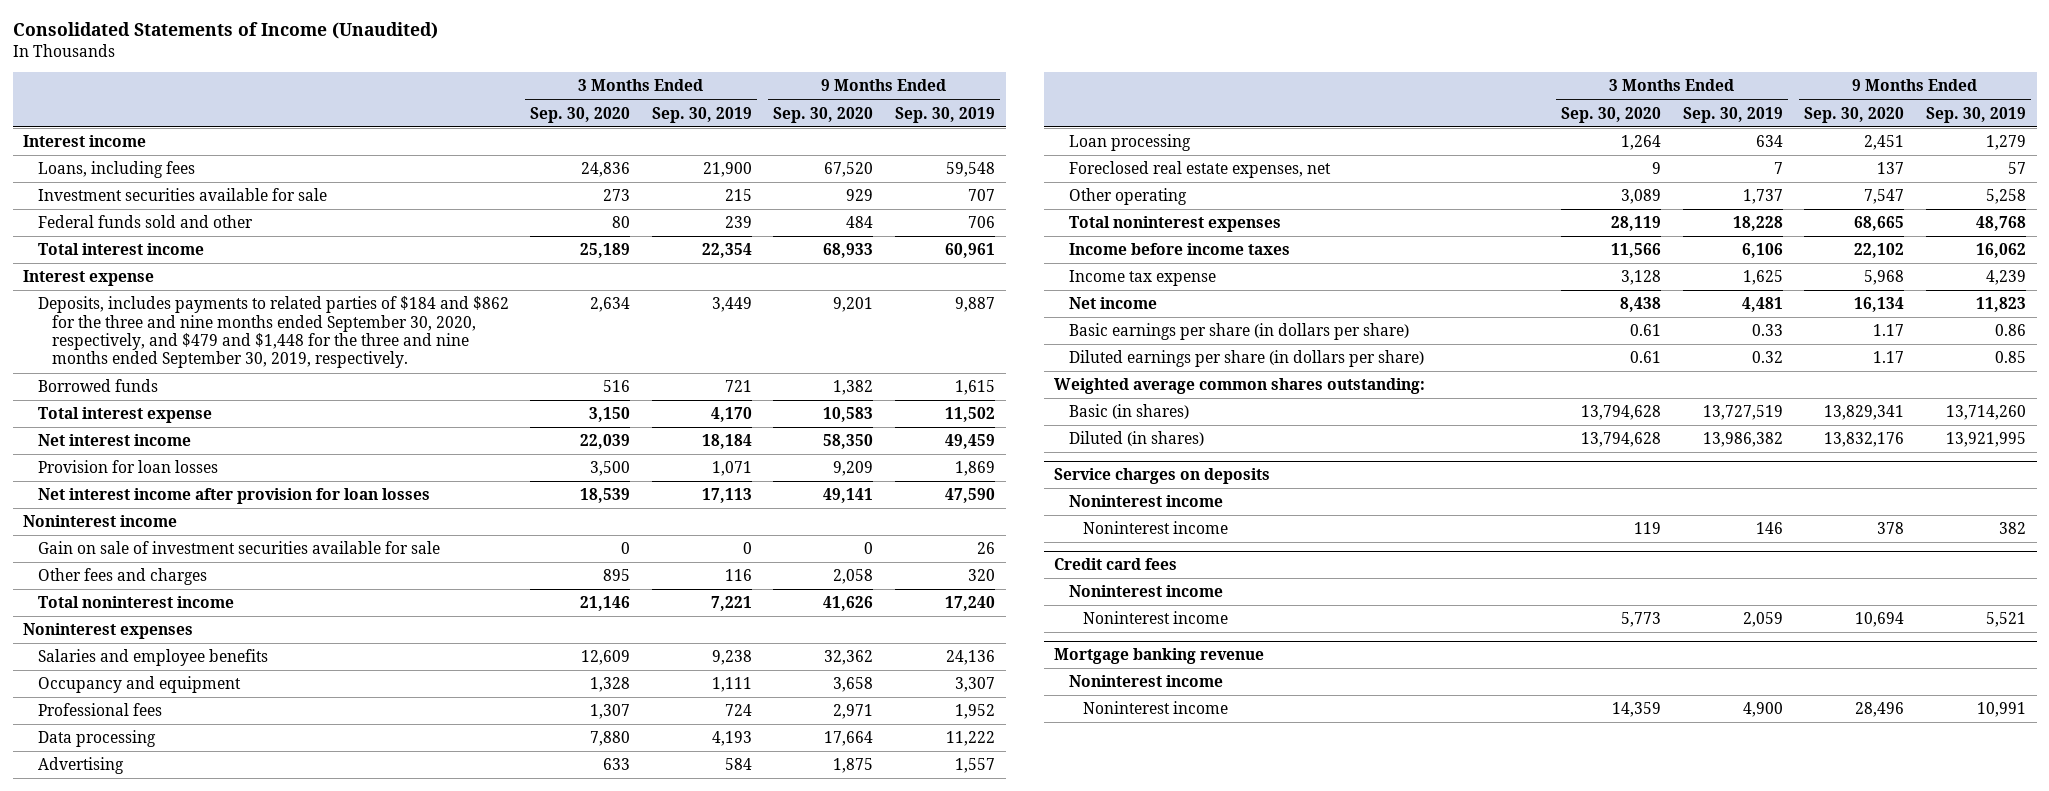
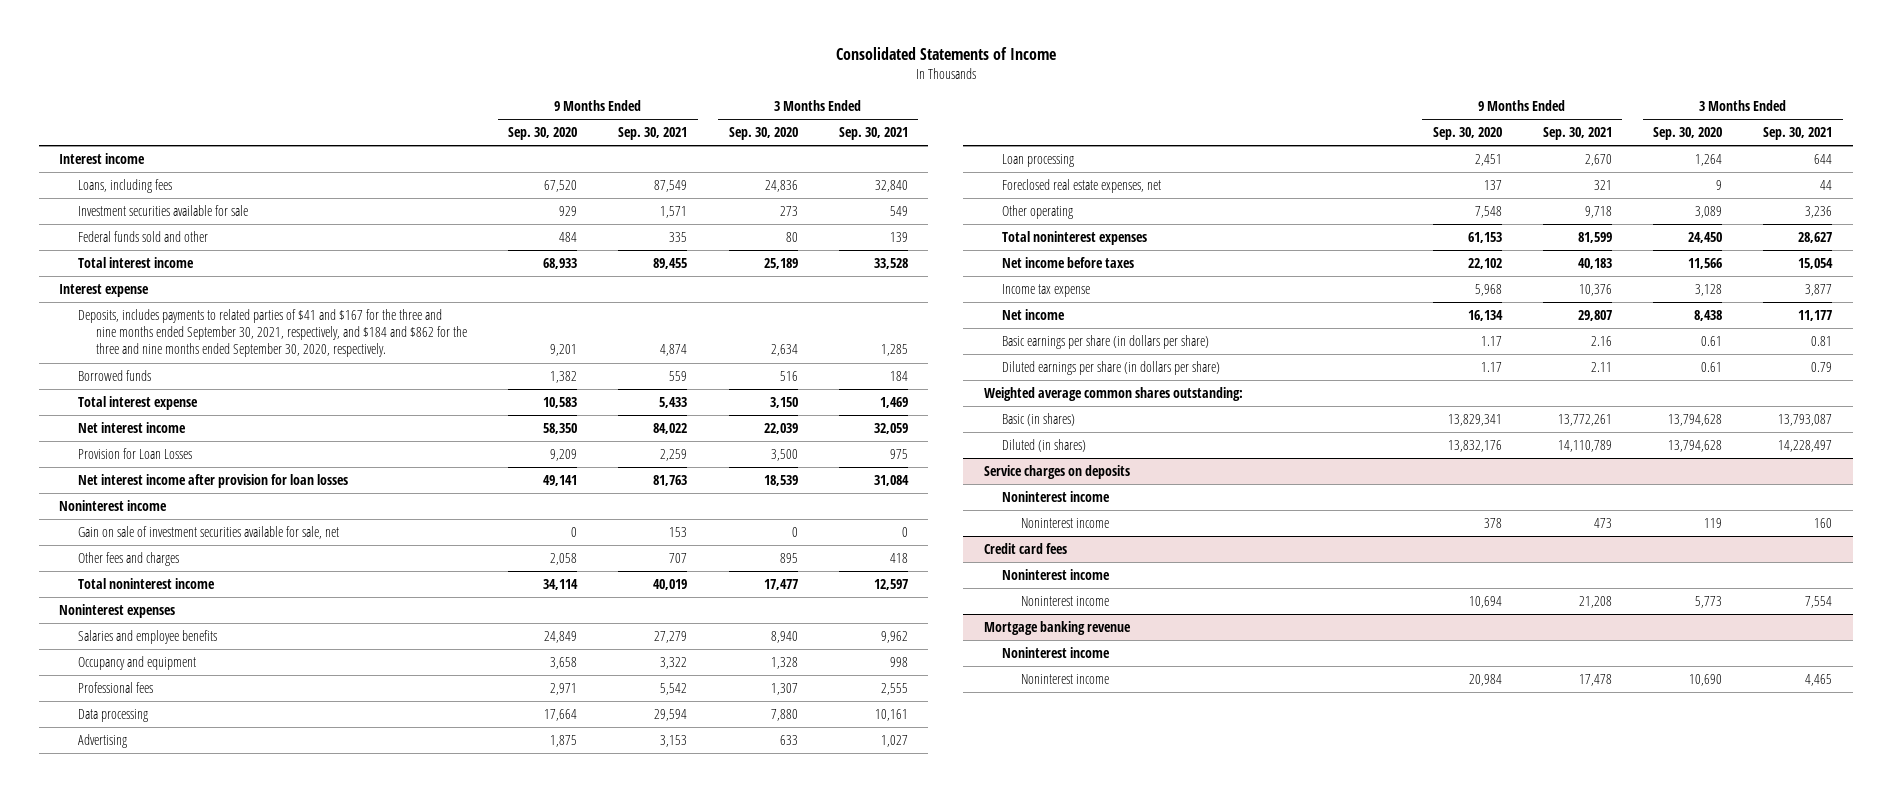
[12,22,438,40] Consolidated Statements of Income (Unaudited) -> [835,47,1056,61] Consolidated Statements of Income
[651,106,752,123] Sep. 30, 2019 -> none
[894,106,995,123] Sep. 30, 2019 -> none
none -> [618,127,688,141] Sep. 30, 2021
none -> [838,127,908,141] Sep. 30, 2021
[37,296,509,369] Deposits, includes payments to related parties of $184 and $862 for the three and nine months ended September 30, 2020, respectively, and $479 and $1,448 for the three and nine months ended September 30, 2019, respectively. -> [77,309,467,358] Deposits, includes payments to related parties of $41 and $167 for the three and nine months ended September 30, 2021, respectively, and $184 and $862 for the three and nine months ended September 30, 2020, respectively.
[37,460,218,474] Provision for loan losses -> [77,448,192,460] Provision for Loan Losses
[37,541,440,555] Gain on sale of investment securities available for sale -> [77,526,339,540] Gain on sale of investment securities available for sale, net
[580,596,631,612] 21,146 -> [763,579,798,591] 17,477
[823,596,874,612] 41,626 -> [543,579,579,591] 34,114
[581,650,631,666] 12,609 -> [770,631,798,644] 8,940
[824,650,874,666] 32,362 -> [544,631,578,644] 24,849
[1864,189,1905,205] 7,547 -> [1474,206,1502,219] 7,548
[1611,216,1662,232] 28,119 -> [1688,232,1723,244] 24,450
[1854,216,1905,232] 68,665 -> [1467,232,1502,244] 61,153
[1068,243,1290,256] Income before income taxes -> [1002,257,1135,269] Net income before taxes
[1612,702,1662,718] 14,359 -> [1689,674,1723,687] 10,690
[1855,702,1905,718] 28,496 -> [1468,674,1502,687] 20,984

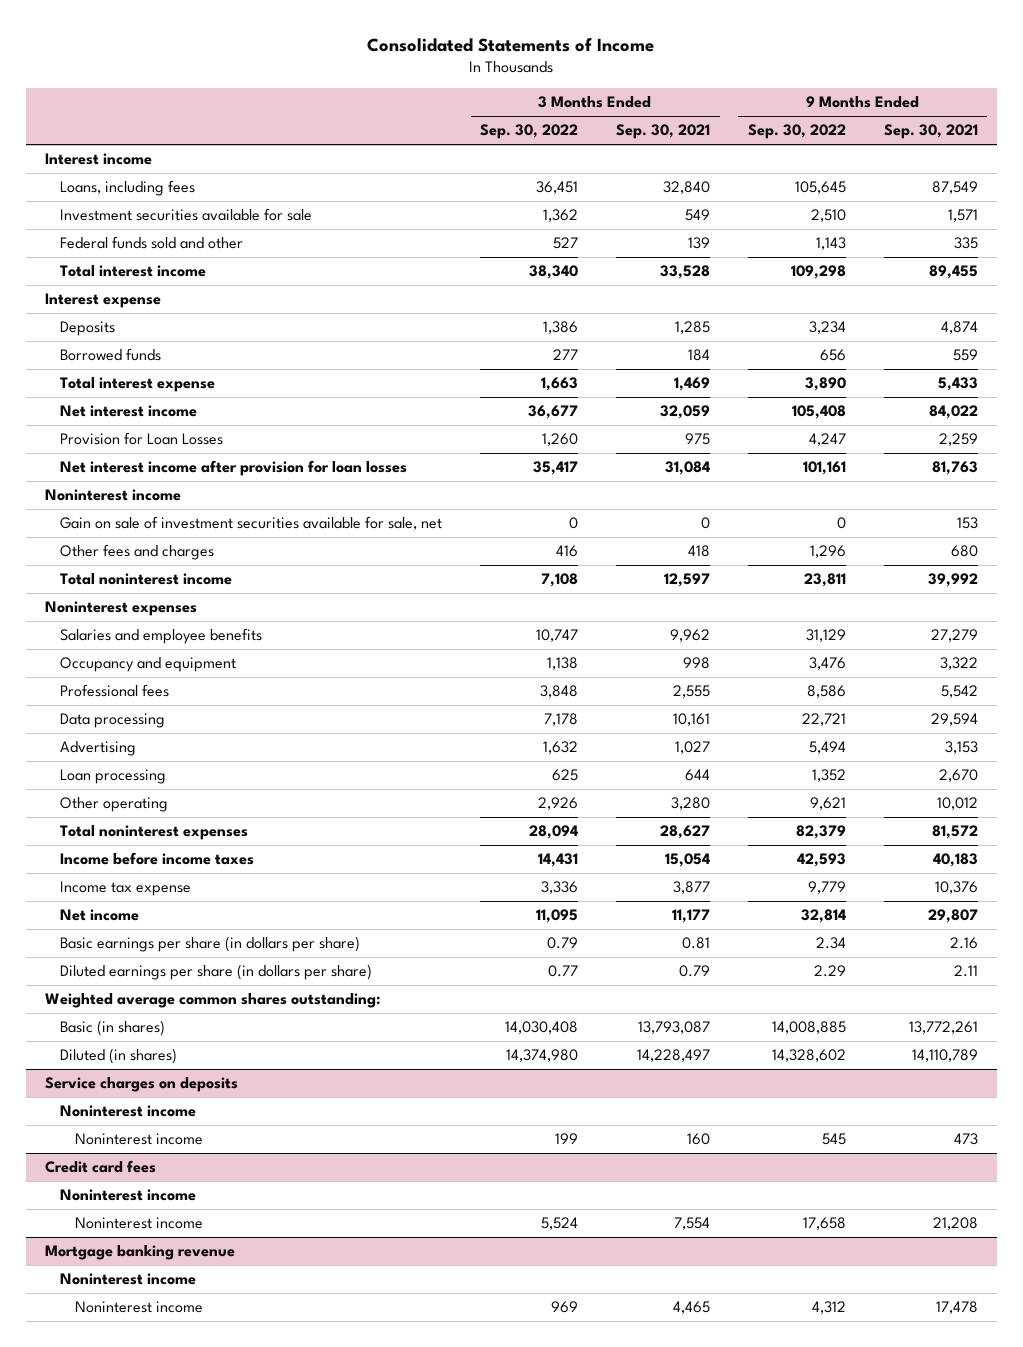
[508,127,578,141] Sep. 30, 2020 -> none
[728,127,798,141] Sep. 30, 2020 -> none
none -> [480,124,579,140] Sep. 30, 2022
none -> [747,124,846,140] Sep. 30, 2022
[77,309,467,358] Deposits, includes payments to related parties of $41 and $167 for the three and nine months ended September 30, 2021, respectively, and $184 and $862 for the three and nine months ended September 30, 2020, respectively. -> [60,321,116,337] Deposits
[669,553,688,564] 707 -> [950,545,978,558] 680
[653,579,688,591] 40,019 -> [927,573,978,588] 39,992
[1002,179,1162,194] Foreclosed real estate expenses, net -> none
[1584,206,1612,219] 9,718 -> [936,797,978,811] 10,012
[1805,206,1833,219] 3,236 -> [671,797,711,811] 3,280
[1577,232,1612,244] 81,599 -> [931,825,978,840] 81,572
[1002,257,1135,269] Net income before taxes -> [60,852,255,866] Income before income taxes

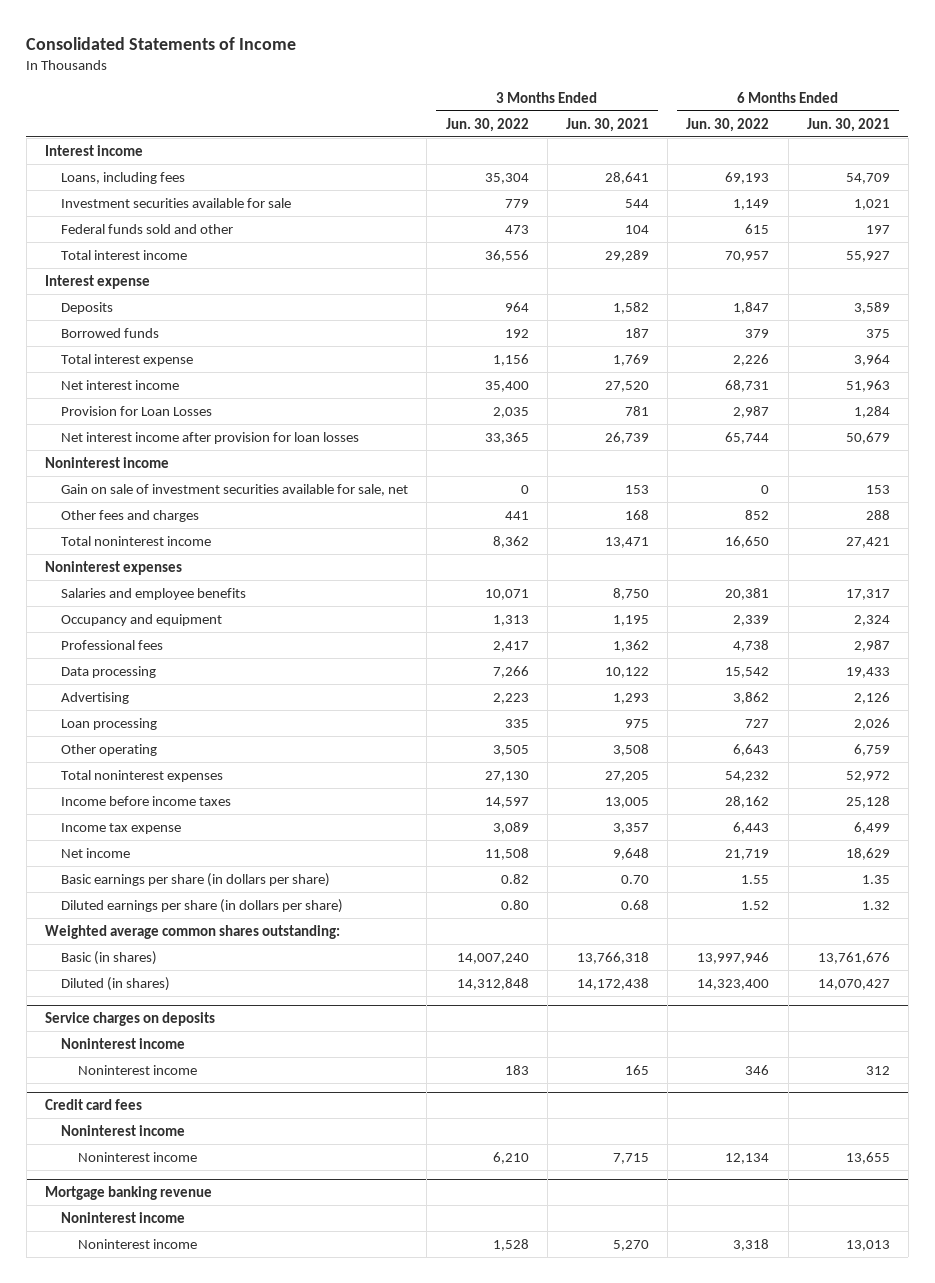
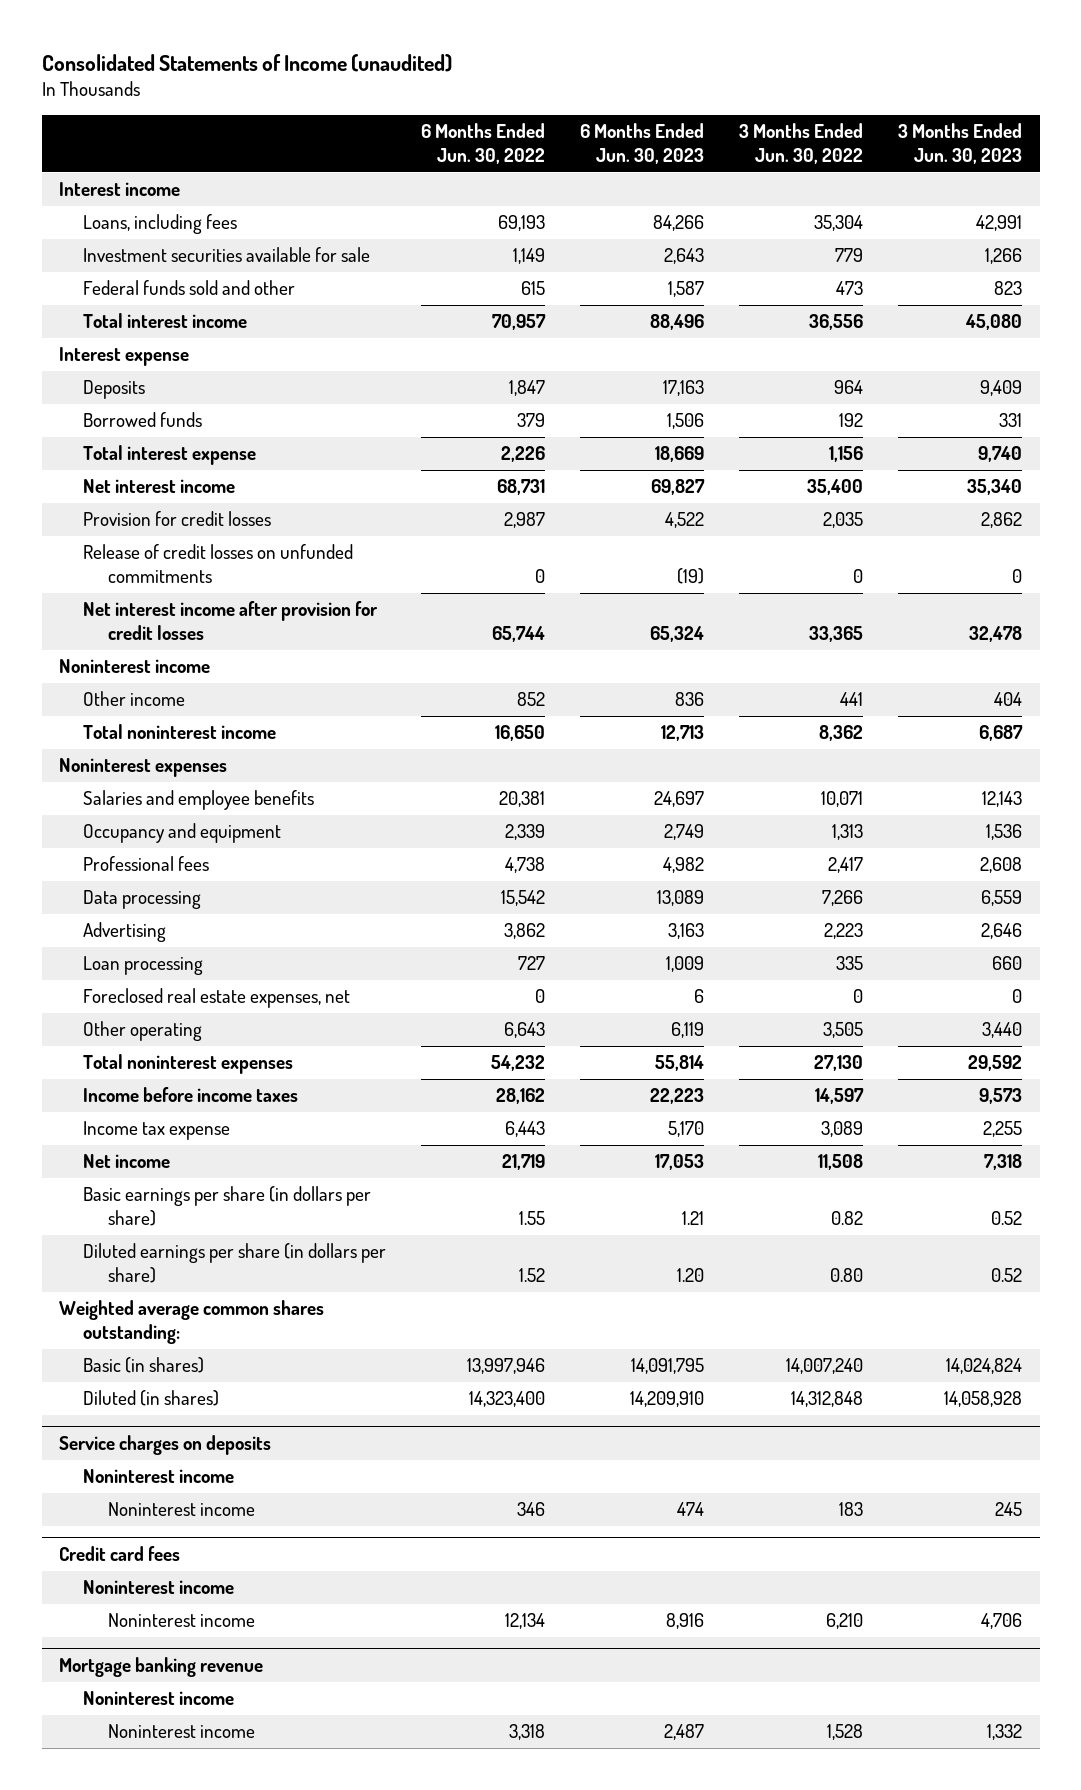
[26,36,297,50] Consolidated Statements of Income -> [41,53,452,72] Consolidated Statements of Income (unaudited)
[566,117,650,132] Jun. 30, 2021 -> none
[806,117,890,132] Jun. 30, 2021 -> none
none -> [580,123,705,165] 6 Months Ended Jun. 30, 2023
none -> [898,123,1023,165] 3 Months Ended Jun. 30, 2023
[61,405,213,416] Provision for Loan Losses -> [83,511,272,527] Provision for credit losses
none -> [83,544,354,584] Release of credit losses on unfunded commitments
[61,431,360,444] Net interest income after provision for loan losses -> [83,601,379,641] Net interest income after provision for credit losses
[61,483,409,496] Gain on sale of investment securities available for sale, net -> none
[61,509,200,522] Other fees and charges -> [83,691,186,707] Other income
none -> [83,988,351,1009] Foreclosed real estate expenses, net

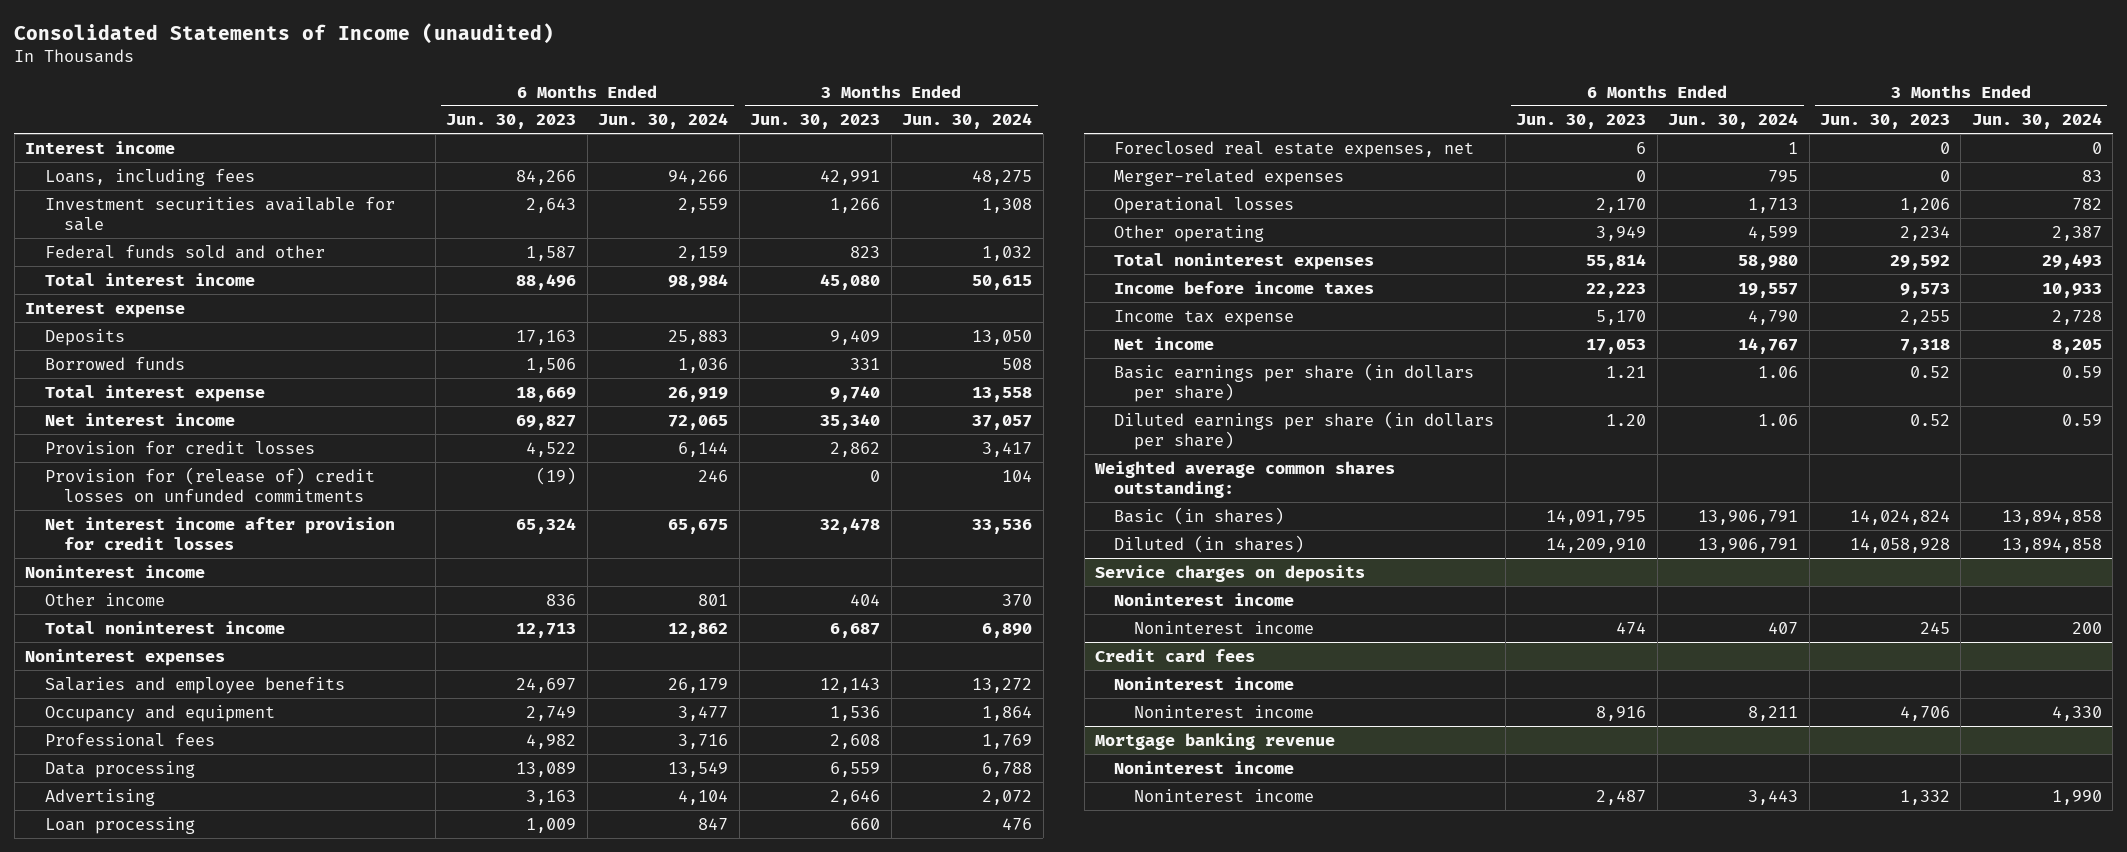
[421,123,546,165] 6 Months Ended Jun. 30, 2022 -> none
[739,123,864,165] 3 Months Ended Jun. 30, 2022 -> none
none -> [598,113,729,130] Jun. 30, 2024
none -> [902,113,1033,130] Jun. 30, 2024
[83,544,354,584] Release of credit losses on unfunded commitments -> [44,466,375,502] Provision for (release of) credit losses on unfunded commitments
none -> [1114,168,1345,186] Merger-related expenses
none -> [1114,196,1295,214] Operational losses
[671,1022,705,1039] 6,119 -> [1596,225,1647,241] 3,949
[982,1022,1023,1039] 3,440 -> [1899,225,1950,241] 2,234

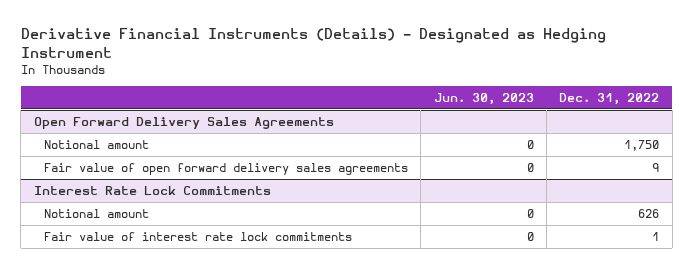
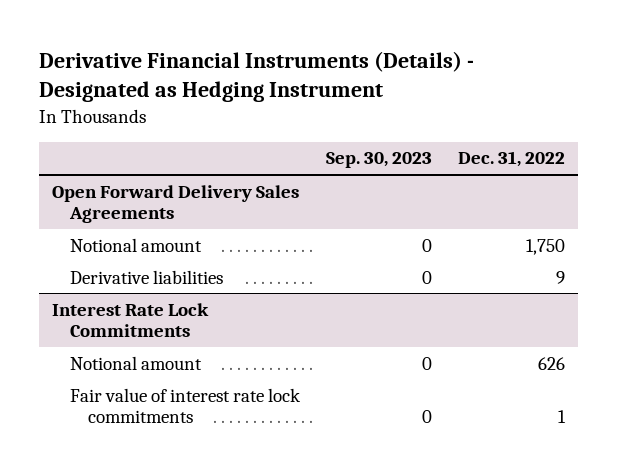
[433,92,534,105] Jun. 30, 2023 -> none
none -> [326,152,433,169] Sep. 30, 2023
[43,162,408,175] Fair value of open forward delivery sales agreements -> [70,269,224,284] Derivative liabilities

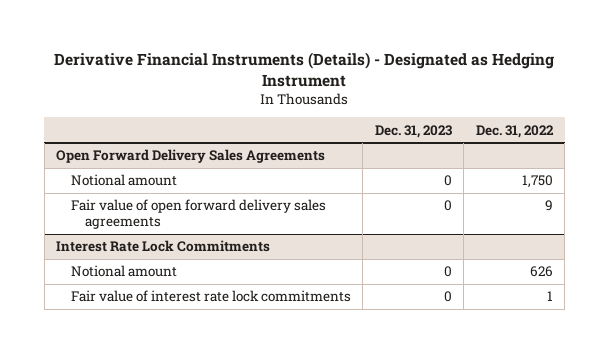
[326,152,433,169] Sep. 30, 2023 -> none
none -> [374,124,452,138] Dec. 31, 2023
[70,269,224,284] Derivative liabilities -> [70,199,326,230] Fair value of open forward delivery sales agreements

